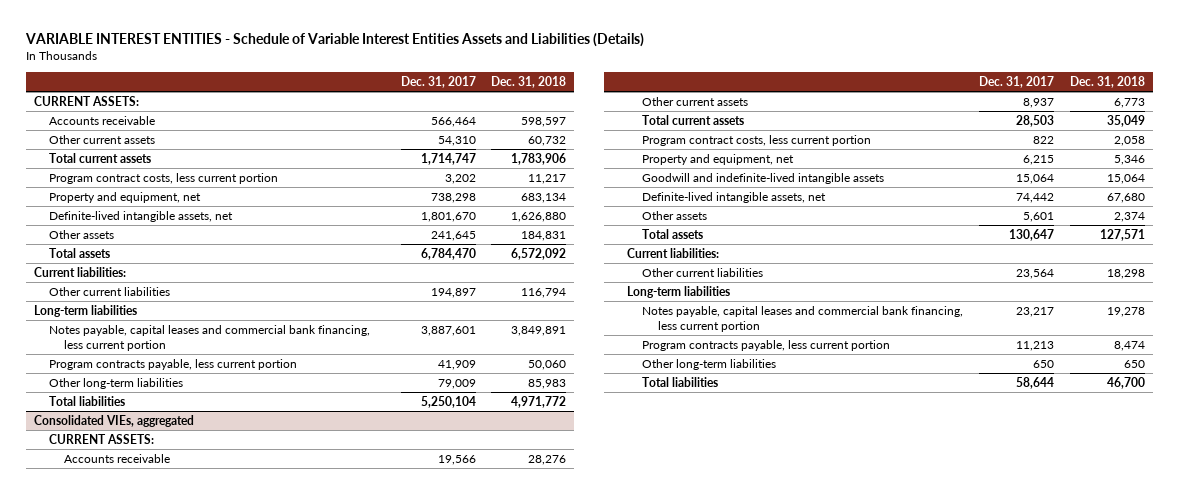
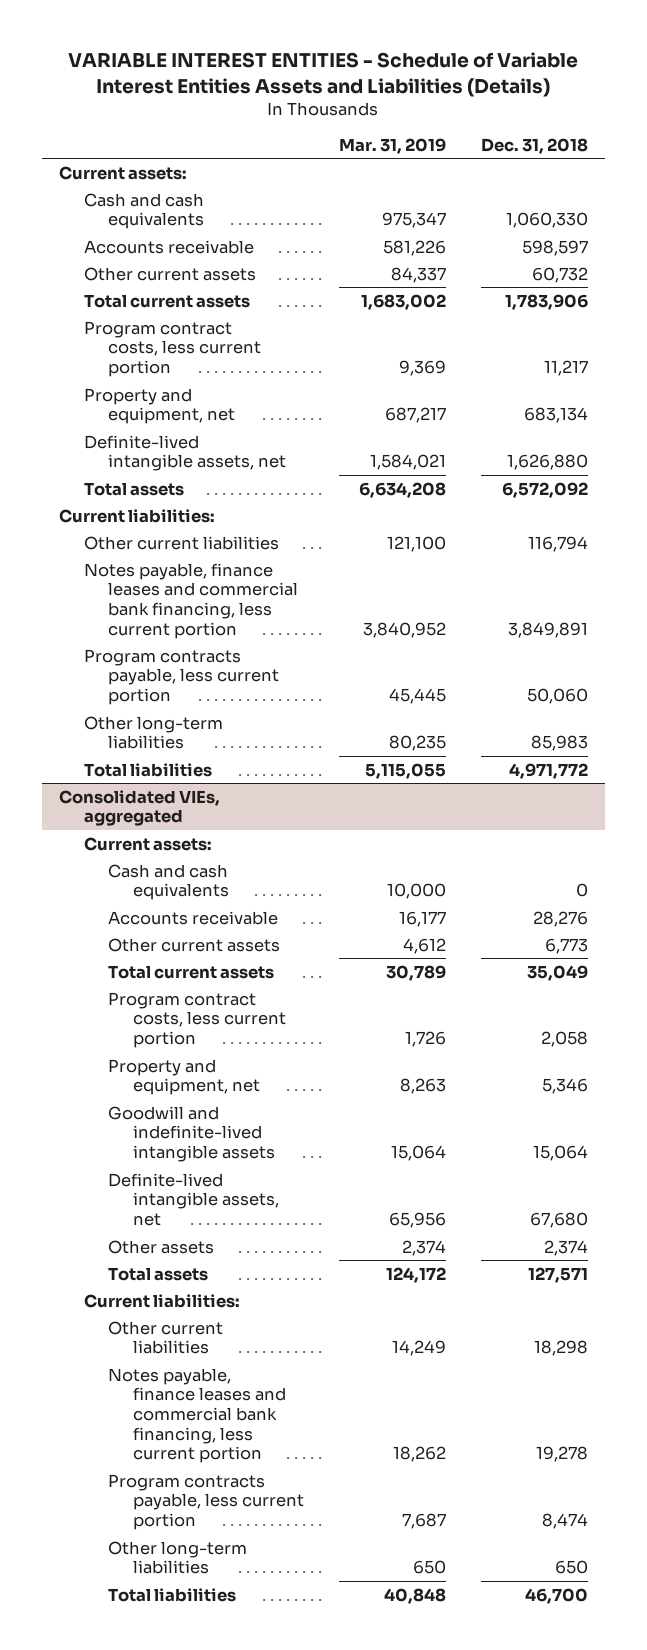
[400,75,476,88] Dec. 31, 2017 -> none
none -> [338,137,446,154] Mar. 31, 2019
[33,95,139,106] CURRENT ASSETS: -> [59,165,188,180] Current assets:
none -> [83,192,205,230] Cash and cash equivalents
[48,229,114,239] Other assets -> none
[33,304,137,317] Long-term liabilities -> none
[48,324,370,352] Notes payable, capital leases and commercial bank financing, less current portion -> [83,562,299,639] Notes payable, finance leases and commercial bank financing, less current portion
[48,433,154,444] CURRENT ASSETS: -> [83,836,212,851] Current assets:
none -> [108,863,230,901] Cash and cash equivalents
[627,285,731,298] Long-term liabilities -> none
[642,305,964,333] Notes payable, capital leases and commercial bank financing, less current portion -> [108,1367,287,1464] Notes payable, finance leases and commercial bank financing, less current portion

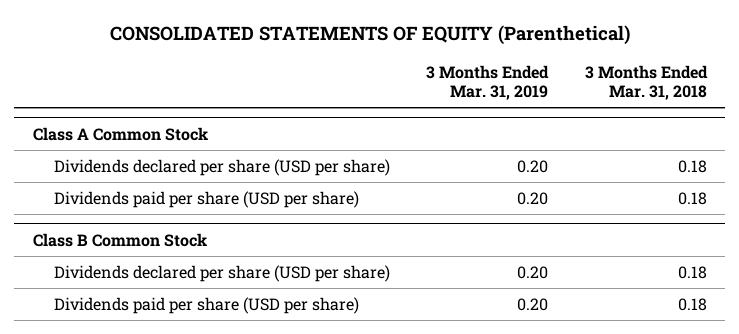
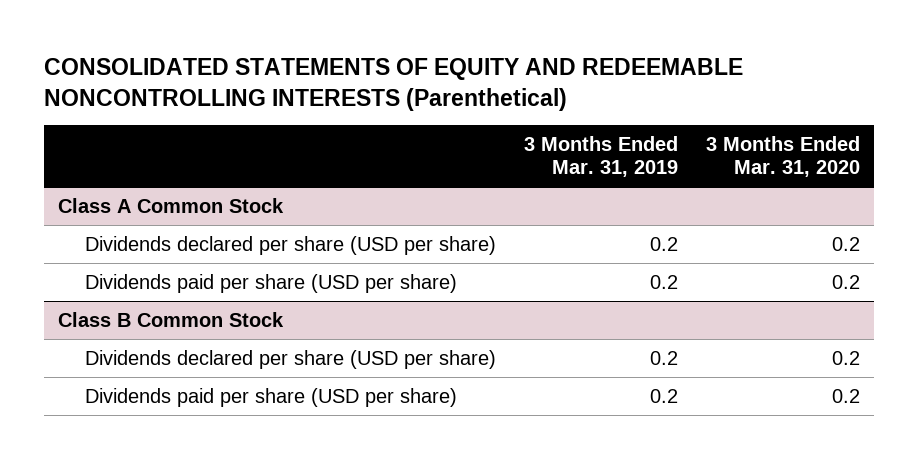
[109,24,630,45] CONSOLIDATED STATEMENTS OF EQUITY (Parenthetical) -> [44,57,744,111] CONSOLIDATED STATEMENTS OF EQUITY AND REDEEMABLE NONCONTROLLING INTERESTS (Parenthetical)
[584,64,708,101] 3 Months Ended Mar. 31, 2018 -> none
none -> [706,136,861,178] 3 Months Ended Mar. 31, 2020
[517,159,549,173] 0.20 -> [650,236,679,251] 0.2
[517,191,549,205] 0.20 -> [650,274,679,289] 0.2
[517,265,549,279] 0.20 -> [650,350,679,365] 0.2
[517,297,549,311] 0.20 -> [650,388,679,403] 0.2

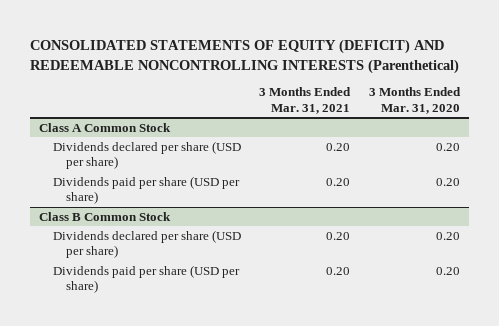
[44,57,744,111] CONSOLIDATED STATEMENTS OF EQUITY AND REDEEMABLE NONCONTROLLING INTERESTS (Parenthetical) -> [30,38,460,74] CONSOLIDATED STATEMENTS OF EQUITY (DEFICIT) AND REDEEMABLE NONCONTROLLING INTERESTS (Parenthetical)
[524,136,679,178] 3 Months Ended Mar. 31, 2019 -> none
none -> [259,87,352,114] 3 Months Ended Mar. 31, 2021
[832,236,861,251] 0.2 -> [435,142,460,151] 0.20
[832,274,861,289] 0.2 -> [435,177,460,186] 0.20
[832,350,861,365] 0.2 -> [435,231,460,240] 0.20
[832,388,861,403] 0.2 -> [435,266,460,275] 0.20

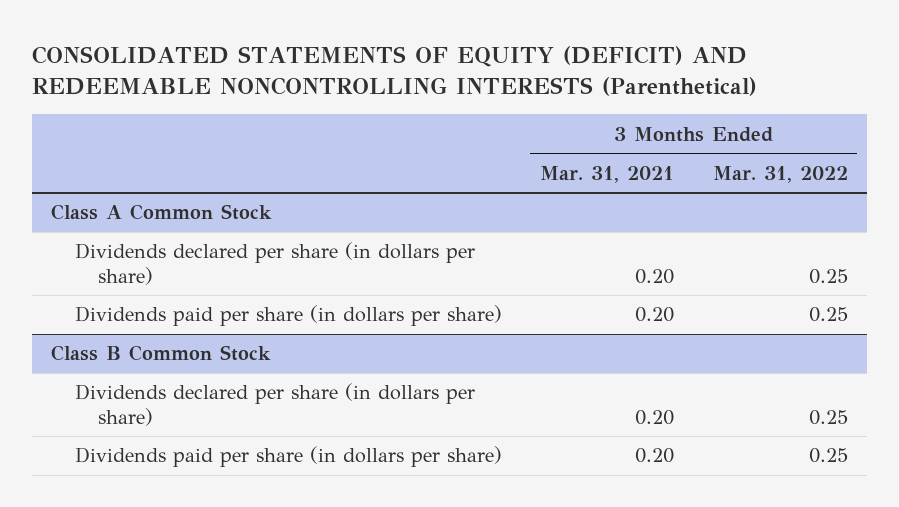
[368,87,461,114] 3 Months Ended Mar. 31, 2020 -> none
none -> [712,165,848,183] Mar. 31, 2022
[52,140,241,170] Dividends declared per share (USD per share) -> [74,242,475,285] Dividends declared per share (in dollars per share)
[52,175,240,205] Dividends paid per share (USD per share) -> [74,305,502,327] Dividends paid per share (in dollars per share)
[52,229,241,259] Dividends declared per share (USD per share) -> [74,383,475,426] Dividends declared per share (in dollars per share)
[52,264,240,294] Dividends paid per share (USD per share) -> [74,446,502,468] Dividends paid per share (in dollars per share)

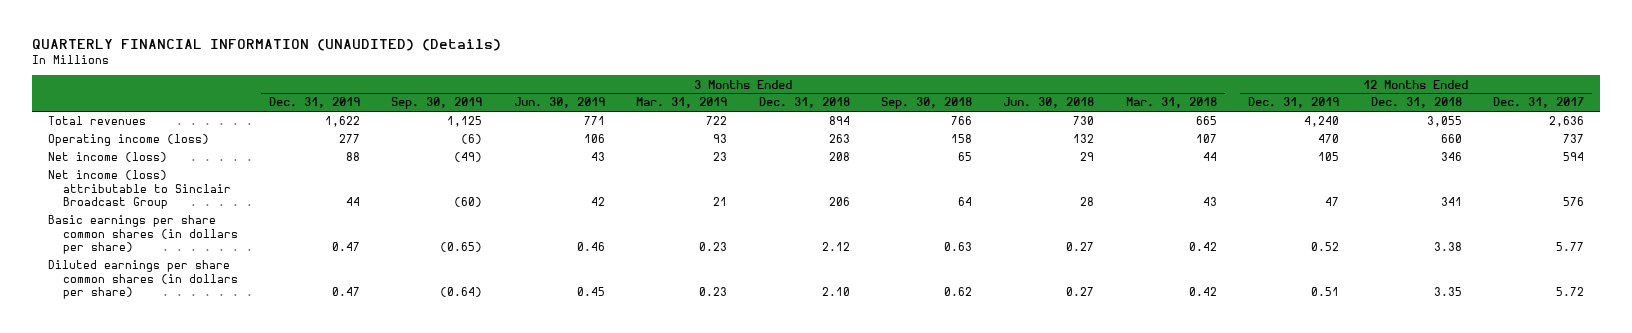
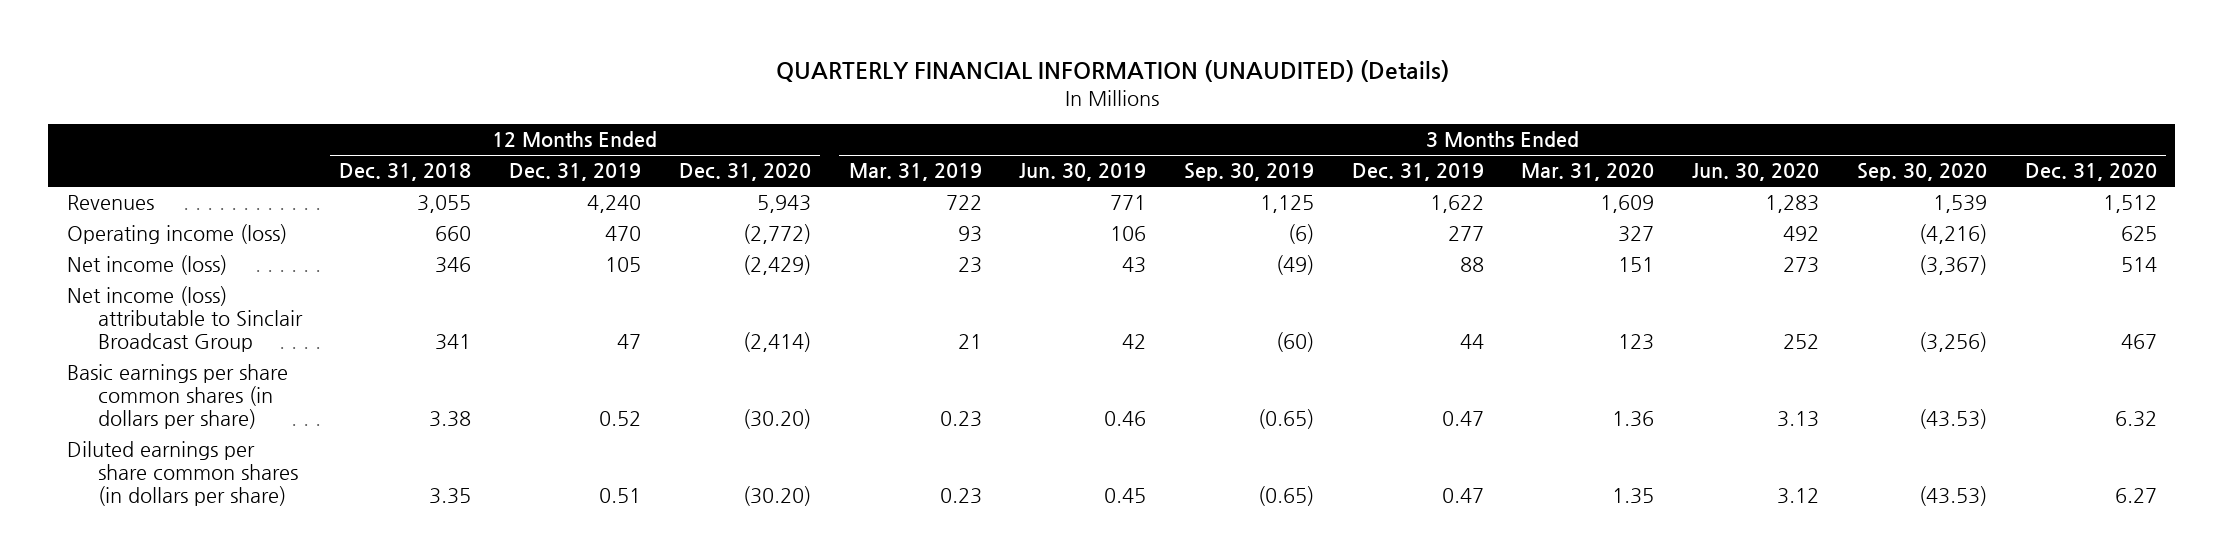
[758,97,850,109] Dec. 31, 2018 -> none
[881,97,973,110] Sep. 30, 2018 -> none
[1003,97,1095,109] Jun. 30, 2018 -> none
[1125,97,1217,109] Mar. 31, 2018 -> none
[1492,97,1584,109] Dec. 31, 2017 -> none
none -> [678,163,811,182] Dec. 31, 2020
none -> [1521,163,1655,182] Mar. 31, 2020
none -> [1692,163,1820,182] Jun. 30, 2020
none -> [1856,163,1987,182] Sep. 30, 2020
none -> [2024,163,2157,182] Dec. 31, 2020
[47,116,146,126] Total revenues -> [67,195,155,211] Revenues
[440,286,483,297] (0.64) -> [1258,486,1315,507] (0.65)

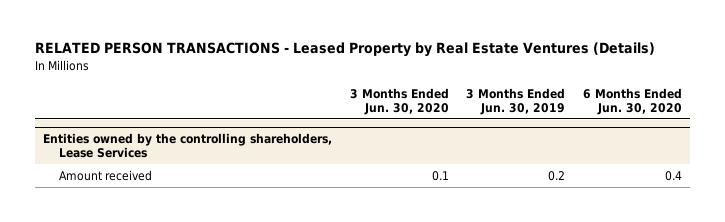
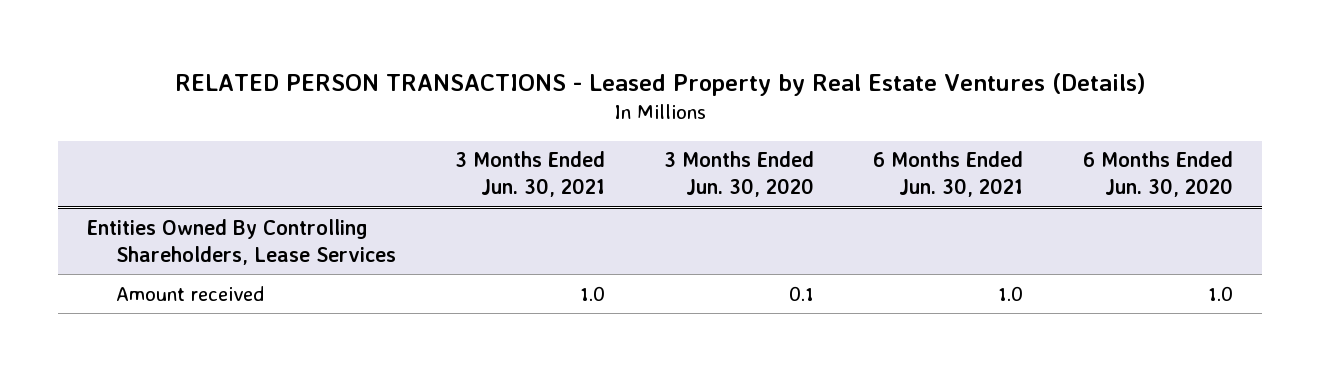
[466,87,566,115] 3 Months Ended Jun. 30, 2019 -> none
none -> [454,151,605,198] 3 Months Ended Jun. 30, 2021
none -> [873,151,1024,198] 6 Months Ended Jun. 30, 2021
[43,132,333,159] Entities owned by the controlling shareholders, Lease Services -> [87,218,396,265] Entities Owned By Controlling Shareholders, Lease Services
[664,170,682,181] 0.4 -> [1207,285,1233,301] 1.0

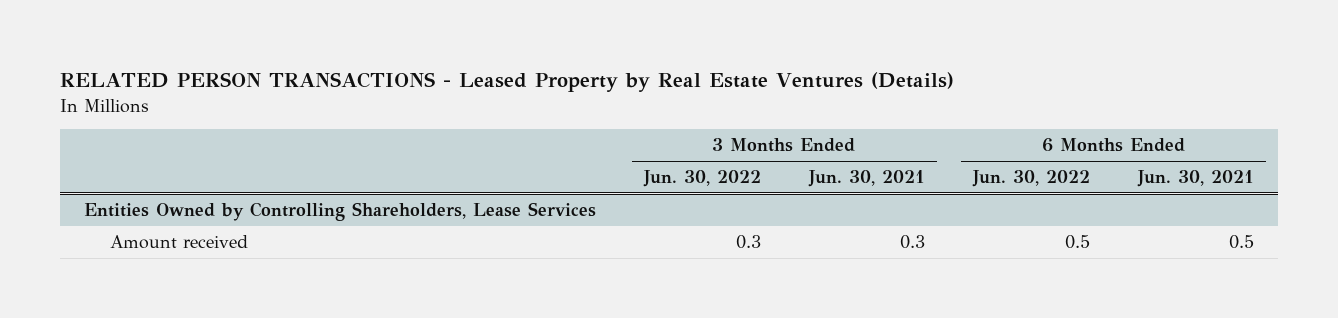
[664,151,815,198] 3 Months Ended Jun. 30, 2020 -> none
[1082,151,1233,198] 6 Months Ended Jun. 30, 2020 -> none
none -> [642,169,761,187] Jun. 30, 2022
none -> [972,169,1091,187] Jun. 30, 2022
[87,218,396,265] Entities Owned By Controlling Shareholders, Lease Services -> [83,201,596,221] Entities Owned by Controlling Shareholders, Lease Services
[579,285,605,301] 1.0 -> [900,234,926,249] 0.3
[998,285,1024,301] 1.0 -> [1229,234,1255,249] 0.5

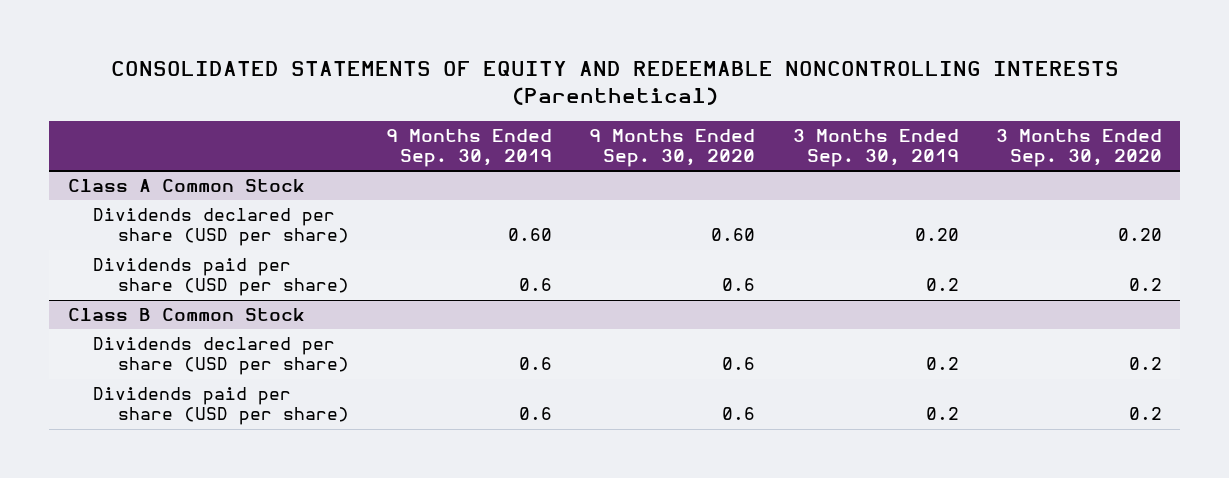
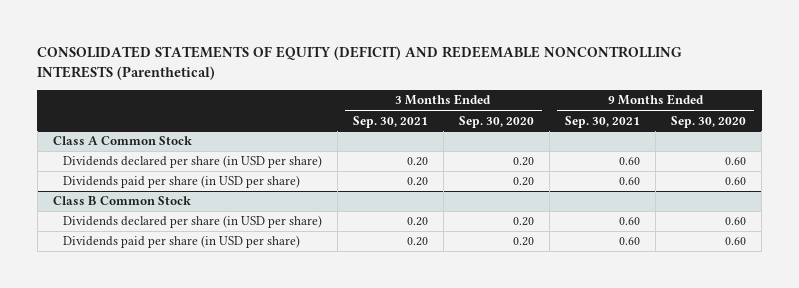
[110,61,1119,106] CONSOLIDATED STATEMENTS OF EQUITY AND REDEEMABLE NONCONTROLLING INTERESTS (Parenthetical) -> [37,46,683,81] CONSOLIDATED STATEMENTS OF EQUITY (DEFICIT) AND REDEEMABLE NONCONTROLLING INTERESTS (Parenthetical)
[386,128,553,168] 9 Months Ended Sep. 30, 2019 -> none
[792,128,959,168] 3 Months Ended Sep. 30, 2019 -> none
none -> [352,115,428,128] Sep. 30, 2021
none -> [565,115,641,128] Sep. 30, 2021
[92,208,350,247] Dividends declared per share (USD per share) -> [62,155,322,169] Dividends declared per share (in USD per share)
[92,258,350,297] Dividends paid per share (USD per share) -> [62,175,300,189] Dividends paid per share (in USD per share)
[722,278,756,292] 0.6 -> [725,177,747,186] 0.60
[1128,278,1162,292] 0.2 -> [512,177,534,187] 0.20
[92,337,350,376] Dividends declared per share (USD per share) -> [62,215,322,229] Dividends declared per share (in USD per share)
[722,357,756,371] 0.6 -> [725,217,747,226] 0.60
[1128,357,1162,371] 0.2 -> [512,217,534,227] 0.20
[92,387,350,426] Dividends paid per share (USD per share) -> [62,235,300,249] Dividends paid per share (in USD per share)
[722,407,756,421] 0.6 -> [725,237,747,246] 0.60
[1128,407,1162,421] 0.2 -> [512,237,534,247] 0.20

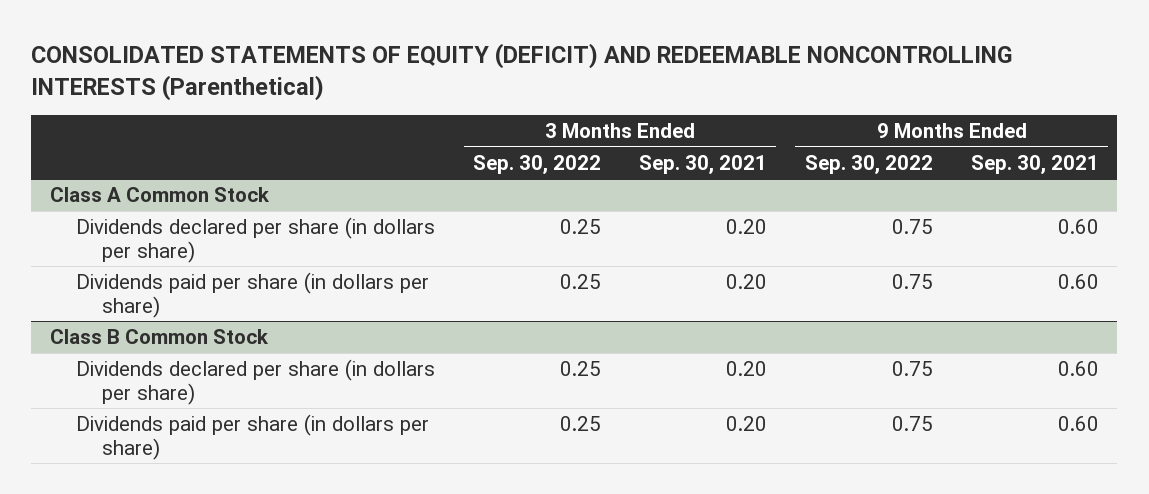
[458,115,534,128] Sep. 30, 2020 -> none
[671,115,747,128] Sep. 30, 2020 -> none
none -> [473,154,602,174] Sep. 30, 2022
none -> [804,154,933,174] Sep. 30, 2022
[62,155,322,169] Dividends declared per share (in USD per share) -> [76,217,436,263] Dividends declared per share (in dollars per share)
[62,175,300,189] Dividends paid per share (in USD per share) -> [76,272,430,318] Dividends paid per share (in dollars per share)
[62,215,322,229] Dividends declared per share (in USD per share) -> [76,359,436,405] Dividends declared per share (in dollars per share)
[62,235,300,249] Dividends paid per share (in USD per share) -> [76,414,430,460] Dividends paid per share (in dollars per share)

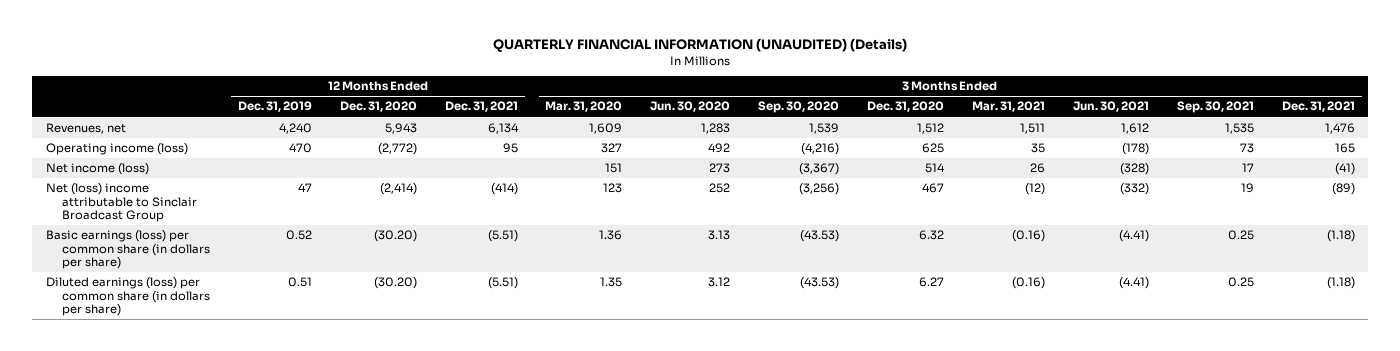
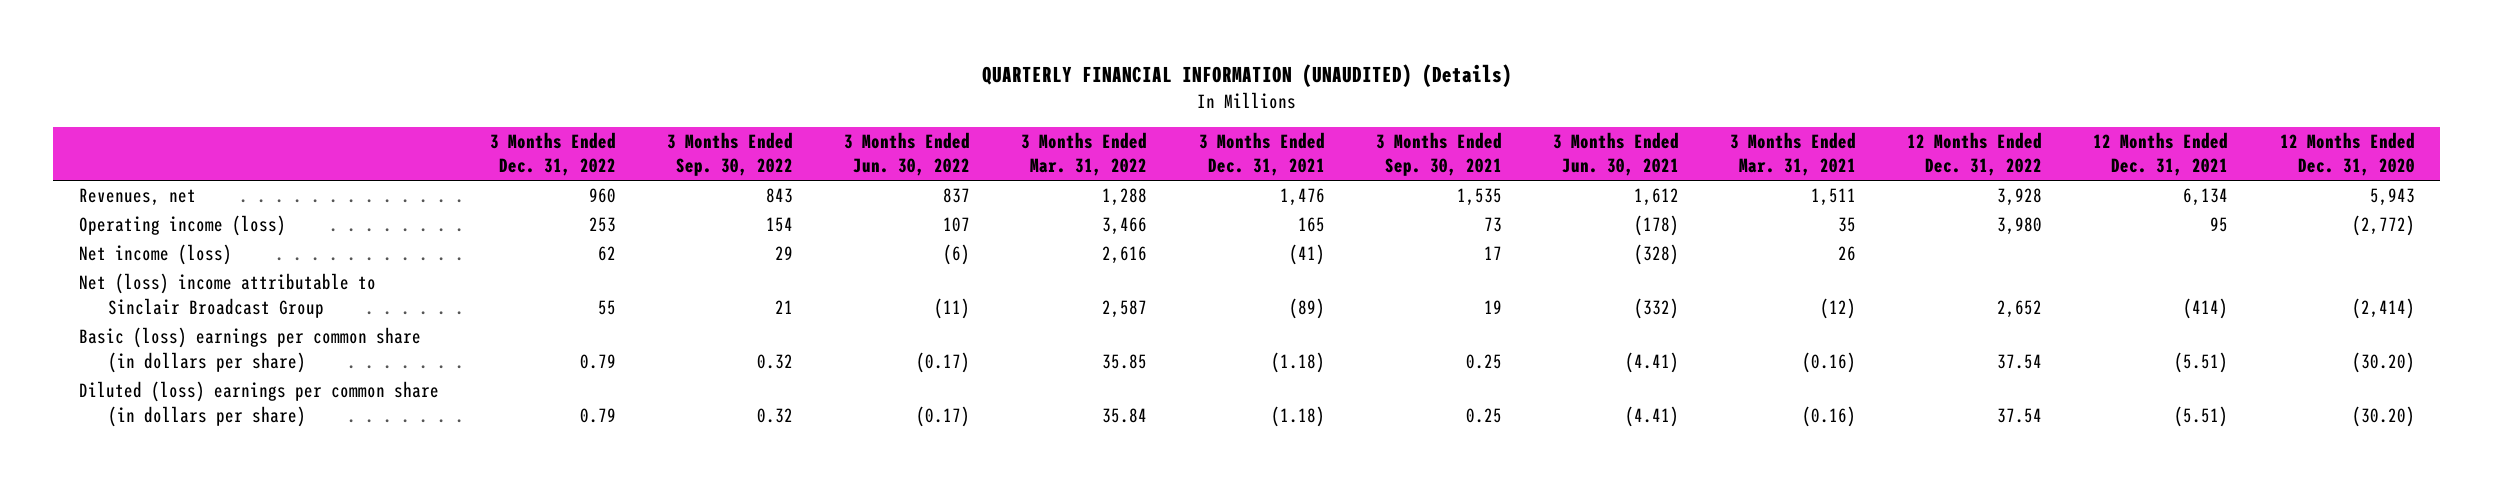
[237,101,312,113] Dec. 31, 2019 -> none
[545,101,623,113] Mar. 31, 2020 -> none
[650,101,731,113] Jun. 30, 2020 -> none
[758,101,840,114] Sep. 30, 2020 -> none
[867,101,945,113] Dec. 31, 2020 -> none
none -> [489,131,616,177] 3 Months Ended Dec. 31, 2022
none -> [667,131,794,177] 3 Months Ended Sep. 30, 2022
none -> [844,131,971,177] 3 Months Ended Jun. 30, 2022
none -> [1021,131,1148,177] 3 Months Ended Mar. 31, 2022
none -> [1907,131,2043,177] 12 Months Ended Dec. 31, 2022
[45,230,211,270] Basic earnings (loss) per common share (in dollars per share) -> [78,327,421,373] Basic (loss) earnings per common share (in dollars per share)
[45,277,211,317] Diluted earnings (loss) per common share (in dollars per share) -> [78,381,439,427] Diluted (loss) earnings per common share (in dollars per share)

